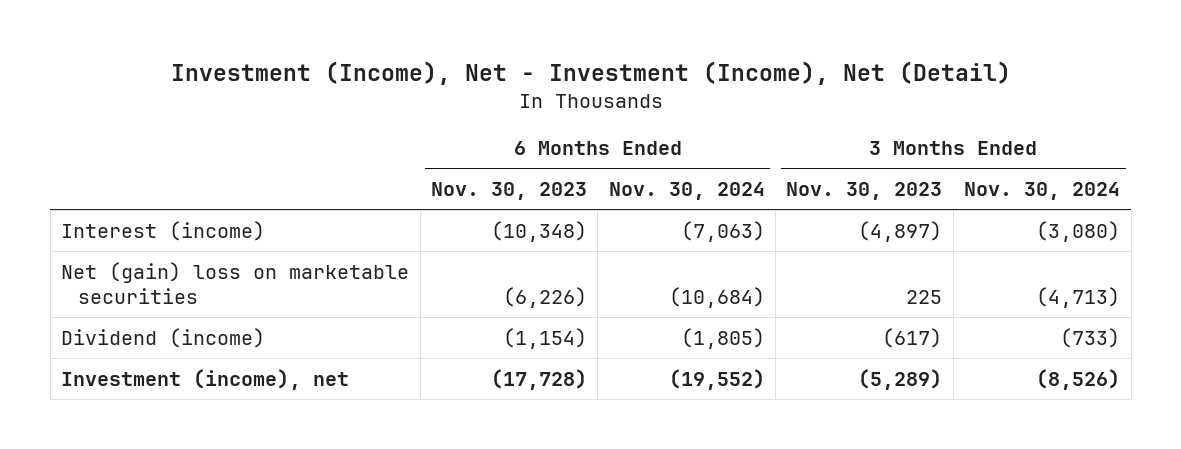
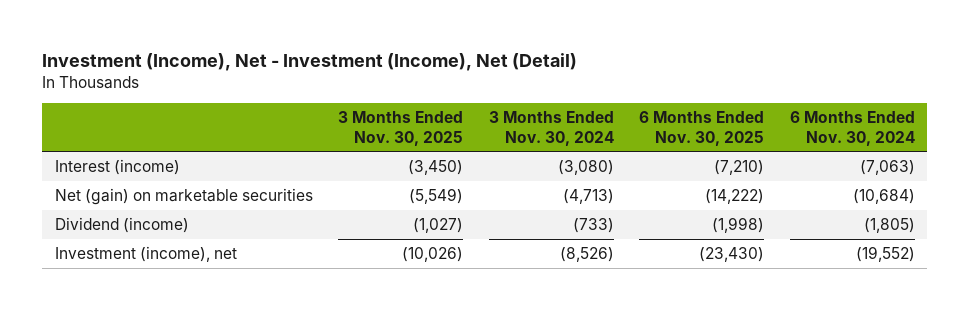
[430,182,587,201] Nov. 30, 2023 -> none
[786,182,943,201] Nov. 30, 2023 -> none
none -> [338,111,464,146] 3 Months Ended Nov. 30, 2025
none -> [639,111,765,146] 6 Months Ended Nov. 30, 2025
[61,261,410,304] Net (gain) loss on marketable securities -> [55,188,314,206] Net (gain) on marketable securities

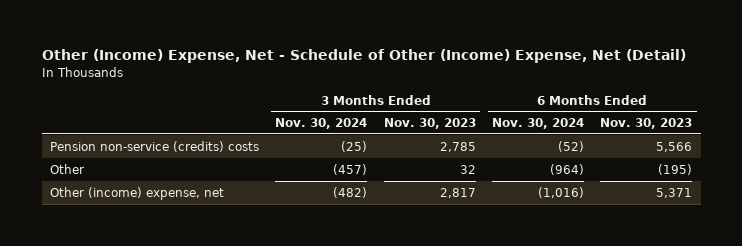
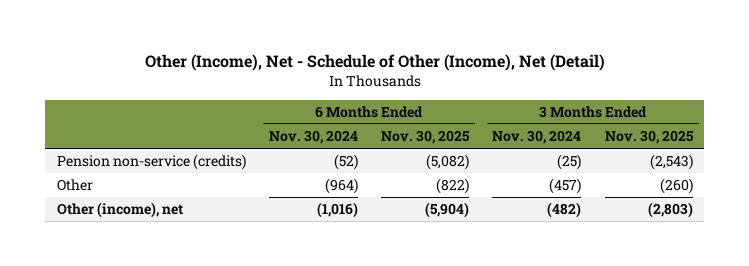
[41,49,686,64] Other (Income) Expense, Net - Schedule of Other (Income) Expense, Net (Detail) -> [144,53,605,71] Other (Income), Net - Schedule of Other (Income), Net (Detail)
[383,118,476,130] Nov. 30, 2023 -> none
[600,118,693,130] Nov. 30, 2023 -> none
none -> [381,130,471,145] Nov. 30, 2025
none -> [604,130,694,145] Nov. 30, 2025
[49,140,259,152] Pension non-service (credits) costs -> [56,154,246,171] Pension non-service (credits)
[49,186,224,200] Other (income) expense, net -> [56,202,183,219] Other (income), net

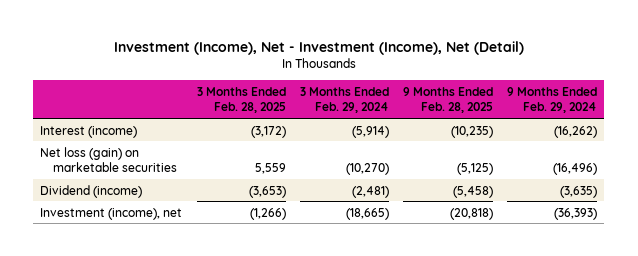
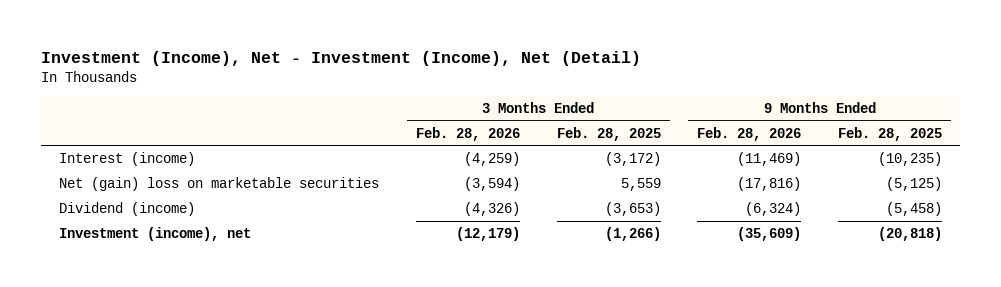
[299,87,389,114] 3 Months Ended Feb. 29, 2024 -> none
[507,87,598,114] 9 Months Ended Feb. 29, 2024 -> none
none -> [415,126,520,141] Feb. 28, 2026
none -> [697,126,802,141] Feb. 28, 2026
[40,146,178,173] Net loss (gain) on marketable securities -> [59,177,380,192] Net (gain) loss on marketable securities

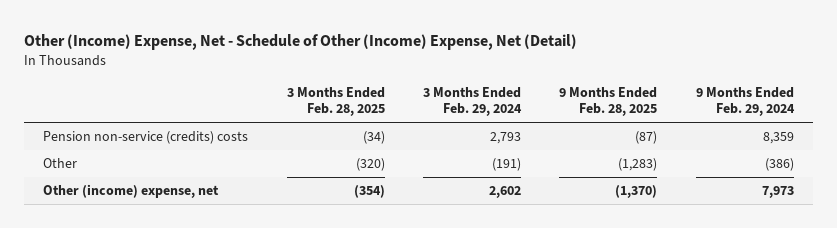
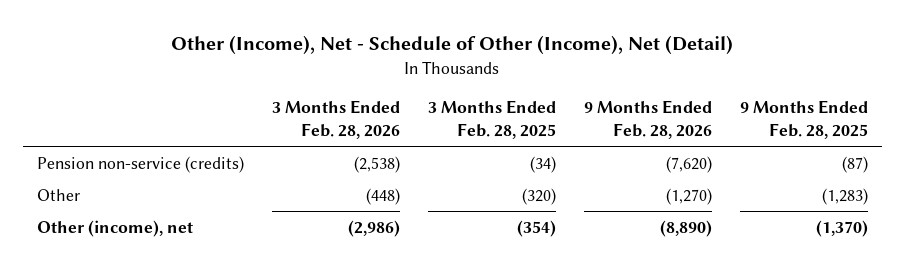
[24,33,578,50] Other (Income) Expense, Net - Schedule of Other (Income) Expense, Net (Detail) -> [171,35,734,56] Other (Income), Net - Schedule of Other (Income), Net (Detail)
[423,86,523,117] 3 Months Ended Feb. 29, 2024 -> none
[695,86,795,117] 9 Months Ended Feb. 29, 2024 -> none
none -> [271,100,400,139] 3 Months Ended Feb. 28, 2026
none -> [584,100,713,139] 9 Months Ended Feb. 28, 2026
[43,131,249,145] Pension non-service (credits) costs -> [36,155,244,173] Pension non-service (credits)
[43,184,220,199] Other (income) expense, net -> [36,219,193,237] Other (income), net

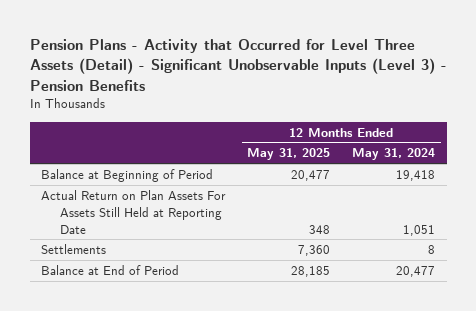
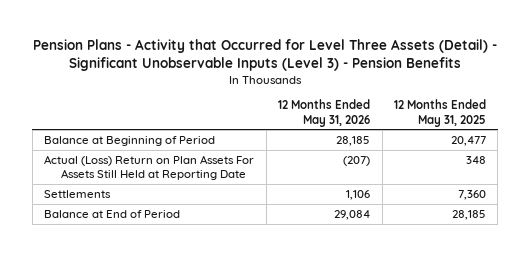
[352,148,436,161] May 31, 2024 -> none
none -> [278,99,371,127] 12 Months Ended May 31, 2026
[40,190,226,234] Actual Return on Plan Assets For Assets Still Held at Reporting Date -> [44,154,255,181] Actual (Loss) Return on Plan Assets For Assets Still Held at Reporting Date

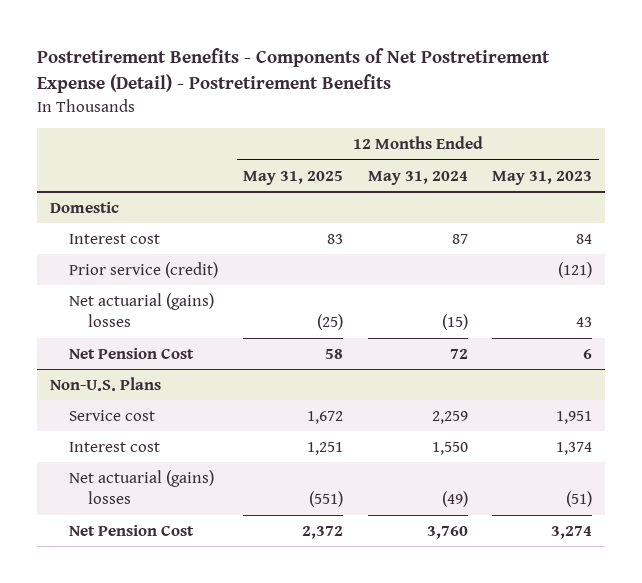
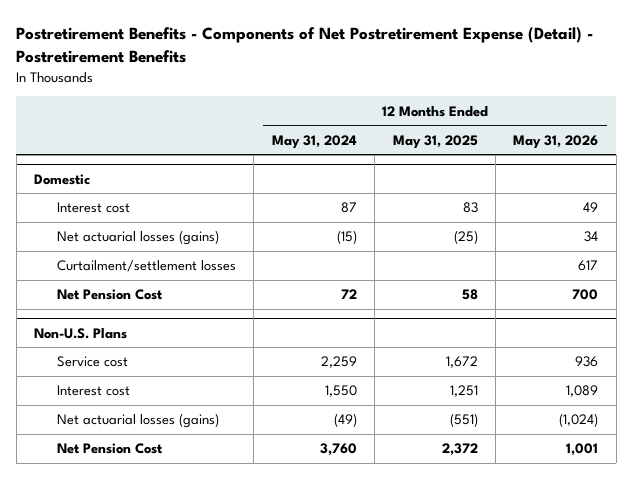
[492,170,593,185] May 31, 2023 -> none
none -> [513,134,599,149] May 31, 2026
[69,261,219,278] Prior service (credit) -> none
[69,292,215,328] Net actuarial (gains) losses -> [56,230,219,246] Net actuarial losses (gains)
none -> [56,260,236,273] Curtailment/settlement losses
[69,469,215,505] Net actuarial (gains) losses -> [56,413,219,429] Net actuarial losses (gains)

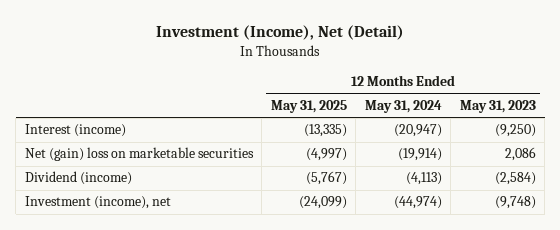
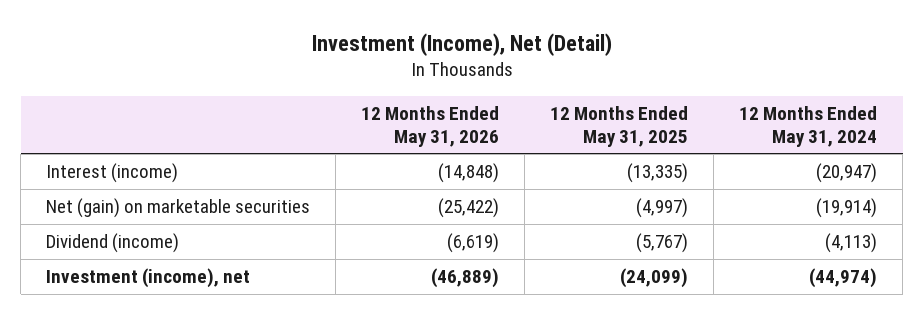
[459,99,536,113] May 31, 2023 -> none
none -> [361,105,500,147] 12 Months Ended May 31, 2026
[24,147,254,162] Net (gain) loss on marketable securities -> [46,198,311,219] Net (gain) on marketable securities

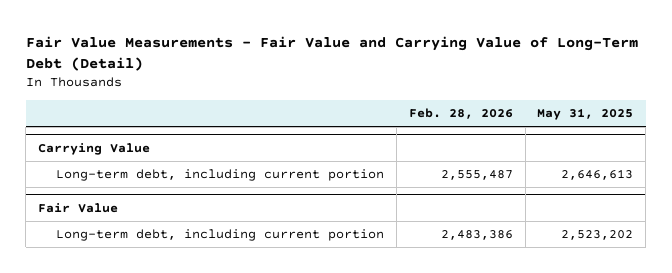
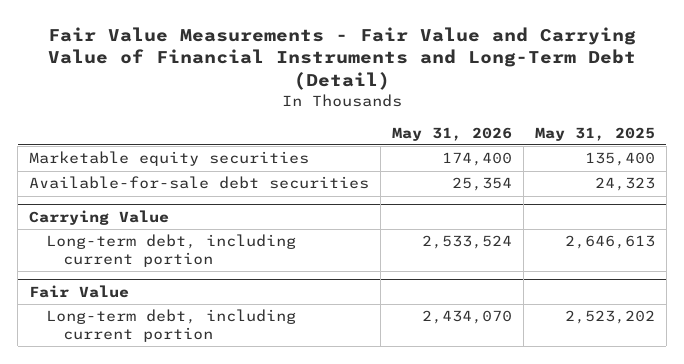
[25,36,638,72] Fair Value Measurements - Fair Value and Carrying Value of Long-Term Debt (Detail) -> [47,26,636,90] Fair Value Measurements - Fair Value and Carrying Value of Financial Instruments and Long-Term Debt (Detail)
[408,108,513,120] Feb. 28, 2026 -> none
none -> [391,126,512,141] May 31, 2026
none -> [29,151,310,167] Marketable equity securities
none -> [29,176,370,190] Available-for-sale debt securities

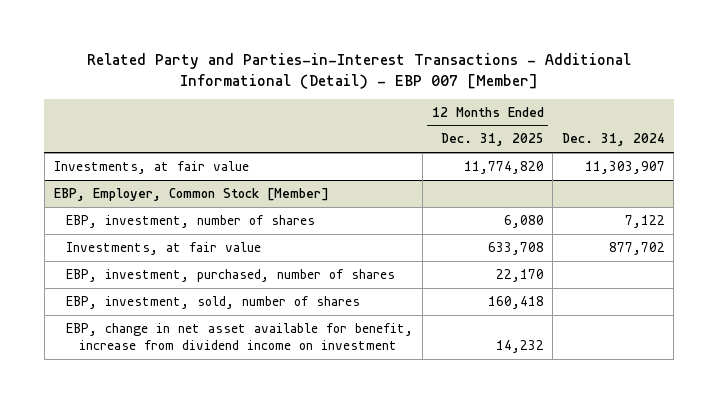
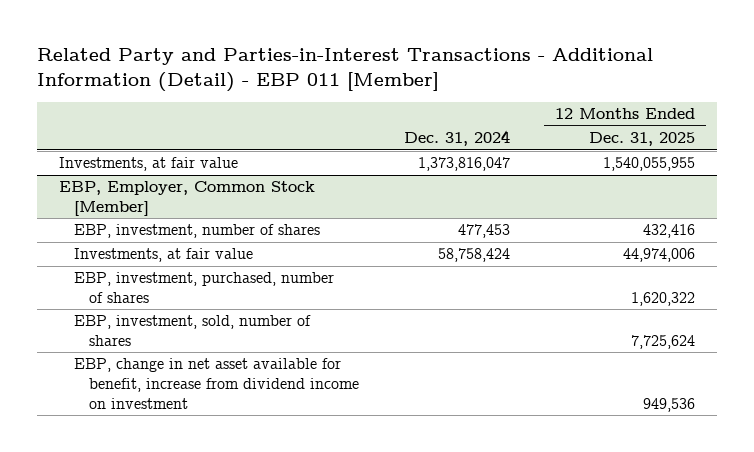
[87,53,632,89] Related Party and Parties-in-Interest Transactions - Additional Informational (Detail) - EBP 007 [Member] -> [36,48,653,93] Related Party and Parties-in-Interest Transactions - Additional Information (Detail) - EBP 011 [Member]
[463,160,544,174] 11,774,820 -> [602,157,695,172] 1,540,055,955
[584,160,665,174] 11,303,907 -> [417,157,510,172] 1,373,816,047
[503,214,544,228] 6,080 -> [642,224,695,239] 432,416
[624,214,665,228] 7,122 -> [457,224,510,239] 477,453
[487,241,544,255] 633,708 -> [622,248,695,263] 44,974,006
[608,241,665,255] 877,702 -> [437,248,510,263] 58,758,424
[495,268,544,282] 22,170 -> [630,292,695,307] 1,620,322
[487,295,544,309] 160,418 -> [630,335,695,350] 7,725,624
[495,339,544,353] 14,232 -> [642,397,695,412] 949,536

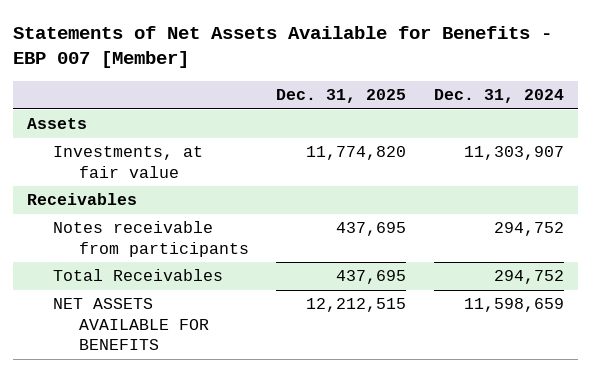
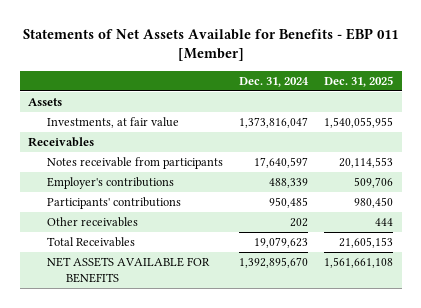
[13,25,553,69] Statements of Net Assets Available for Benefits - EBP 007 [Member] -> [22,27,398,62] Statements of Net Assets Available for Benefits - EBP 011 [Member]
[306,146,407,161] 11,774,820 -> [324,117,394,129] 1,540,055,955
[463,146,564,161] 11,303,907 -> [239,117,309,129] 1,373,816,047
[336,222,407,237] 437,695 -> [339,157,394,169] 20,114,553
[493,222,564,237] 294,752 -> [254,157,309,169] 17,640,597
none -> [47,177,175,190] Employer's contributions
none -> [47,197,182,210] Participants' contributions
none -> [47,217,139,228] Other receivables
[336,270,407,285] 437,695 -> [339,237,394,249] 21,605,153
[493,270,564,285] 294,752 -> [254,237,309,249] 19,079,623
[306,298,407,313] 12,212,515 -> [324,257,394,269] 1,561,661,108
[463,298,564,313] 11,598,659 -> [239,257,309,269] 1,392,895,670

